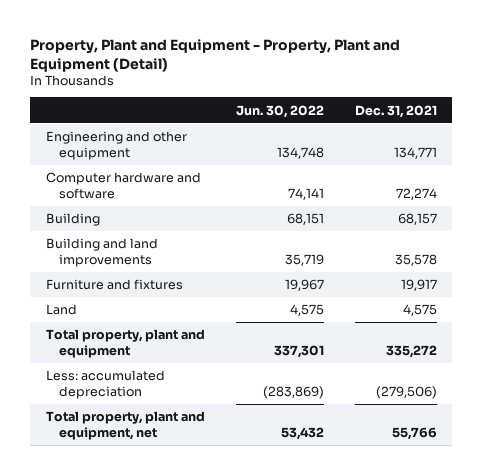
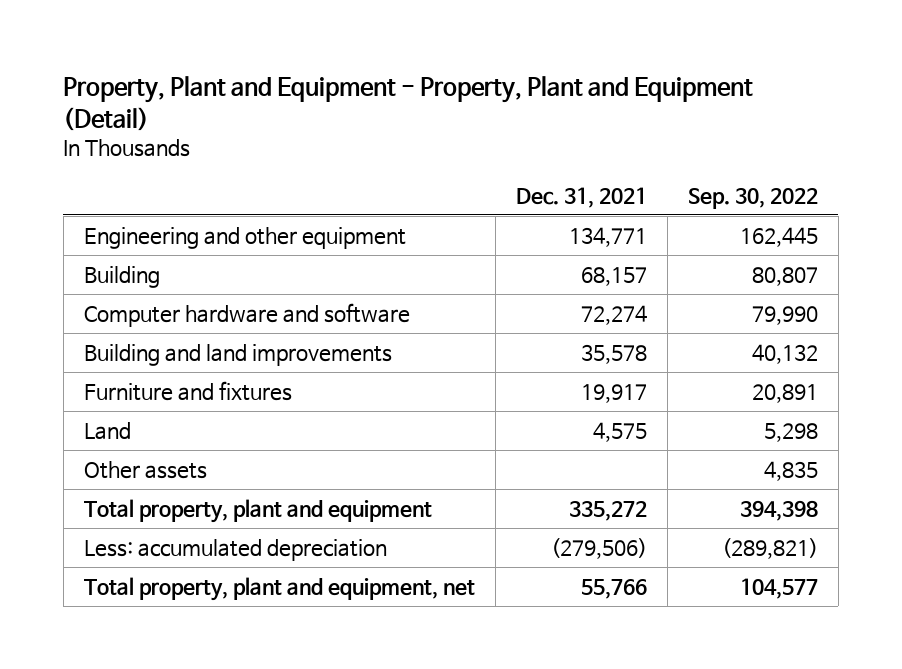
[235,104,324,118] Jun. 30, 2022 -> none
none -> [687,187,818,209] Sep. 30, 2022
[45,172,201,199] Computer hardware and software -> [83,302,410,327] Computer hardware and software
none -> [83,460,207,479] Other assets

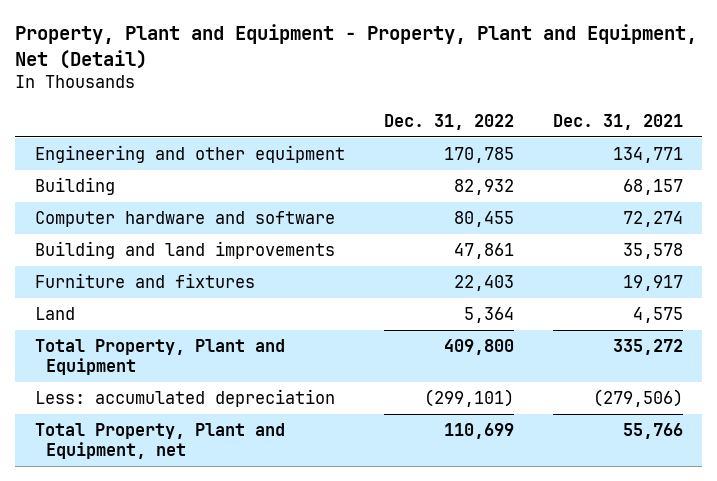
[63,76,754,132] Property, Plant and Equipment - Property, Plant and Equipment (Detail) -> [14,24,697,70] Property, Plant and Equipment - Property, Plant and Equipment, Net (Detail)
[687,187,818,209] Sep. 30, 2022 -> none
none -> [383,113,514,130] Dec. 31, 2022
[83,460,207,479] Other assets -> none
[83,498,432,523] Total property, plant and equipment -> [34,339,285,375] Total Property, Plant and Equipment
[83,576,475,601] Total property, plant and equipment, net -> [34,423,285,459] Total Property, Plant and Equipment, net

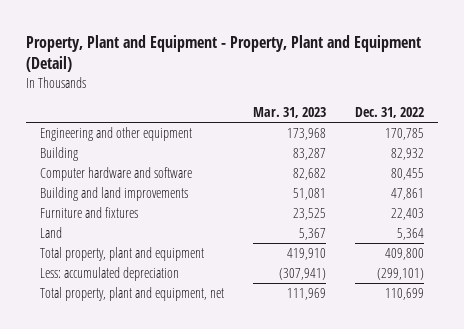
[14,24,697,70] Property, Plant and Equipment - Property, Plant and Equipment, Net (Detail) -> [25,34,421,73] Property, Plant and Equipment - Property, Plant and Equipment (Detail)
[552,113,683,130] Dec. 31, 2021 -> none
none -> [252,107,326,119] Mar. 31, 2023
[34,339,285,375] Total Property, Plant and Equipment -> [40,247,205,262] Total property, plant and equipment
[34,423,285,459] Total Property, Plant and Equipment, net -> [40,287,225,302] Total property, plant and equipment, net

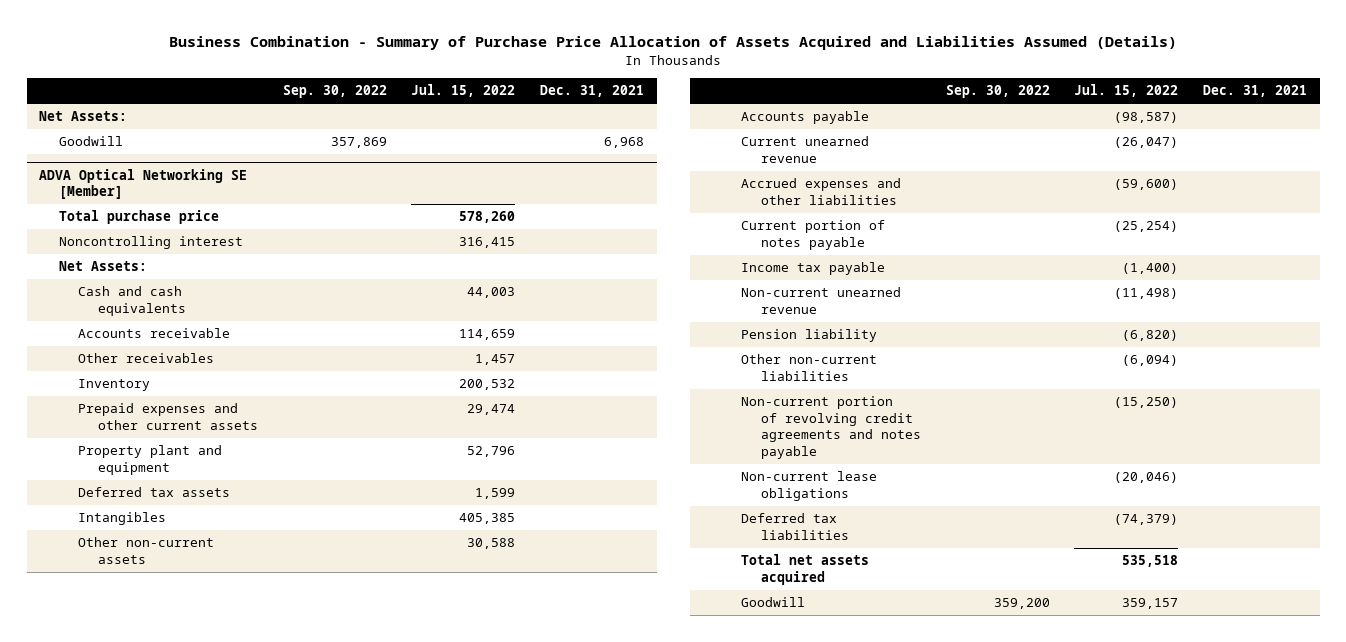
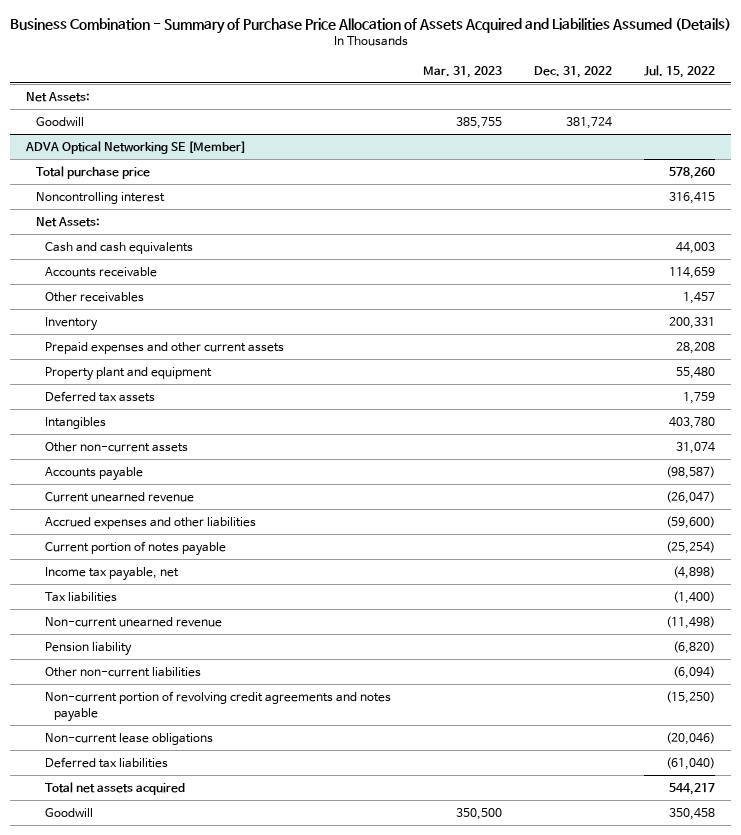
[282,85,387,99] Sep. 30, 2022 -> none
[540,85,645,98] Dec. 31, 2021 -> none
none -> [423,65,503,78] Mar. 31, 2023
none -> [534,65,613,78] Dec. 31, 2022
[459,379,516,391] 200,532 -> [669,317,716,330] 200,331
[467,404,516,416] 29,474 -> [676,342,716,355] 28,208
[467,446,516,458] 52,796 -> [676,367,716,380] 55,480
[475,488,516,500] 1,599 -> [683,392,716,405] 1,759
[459,513,516,525] 405,385 -> [669,417,716,430] 403,780
[467,538,516,550] 30,588 -> [676,442,716,455] 31,074
none -> [44,567,179,582] Income tax payable, net
[741,262,886,276] Income tax payable -> [44,592,117,603] Tax liabilities
[1114,514,1179,526] (74,379) -> [666,757,716,771] (61,040)
[1122,555,1179,568] 535,518 -> [669,783,716,796] 544,217
[1122,598,1179,610] 359,157 -> [669,808,716,821] 350,458

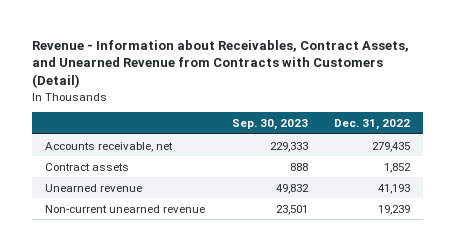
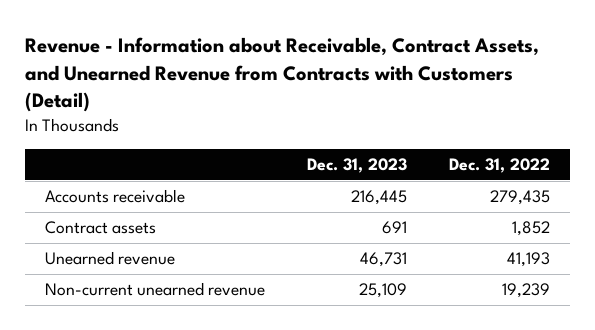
[31,39,409,89] Revenue - Information about Receivables, Contract Assets, and Unearned Revenue from Contracts with Customers (Detail) -> [24,37,539,112] Revenue - Information about Receivable, Contract Assets, and Unearned Revenue from Contracts with Customers (Detail)
[231,118,308,130] Sep. 30, 2023 -> none
none -> [307,157,408,173] Dec. 31, 2023
[45,141,174,152] Accounts receivable, net -> [45,189,186,204] Accounts receivable

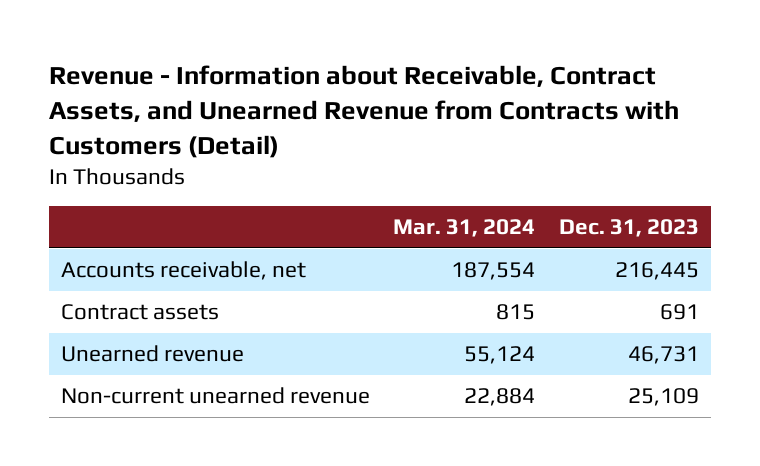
[448,157,550,173] Dec. 31, 2022 -> none
none -> [393,219,536,238] Mar. 31, 2024
[45,189,186,204] Accounts receivable -> [60,261,306,281] Accounts receivable, net

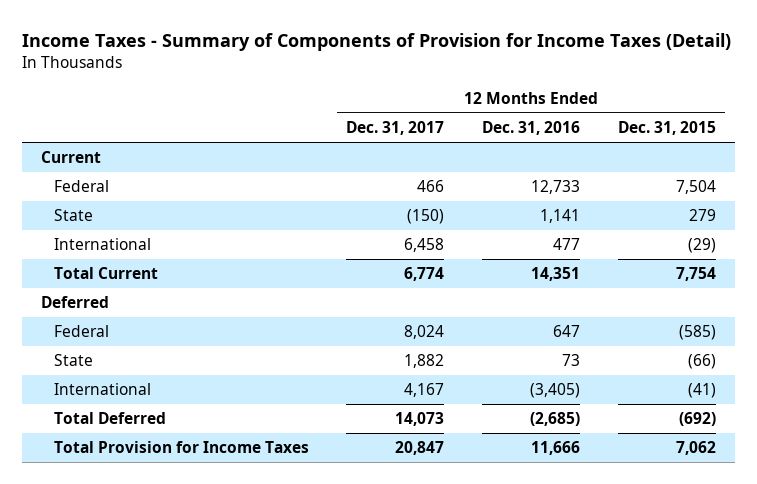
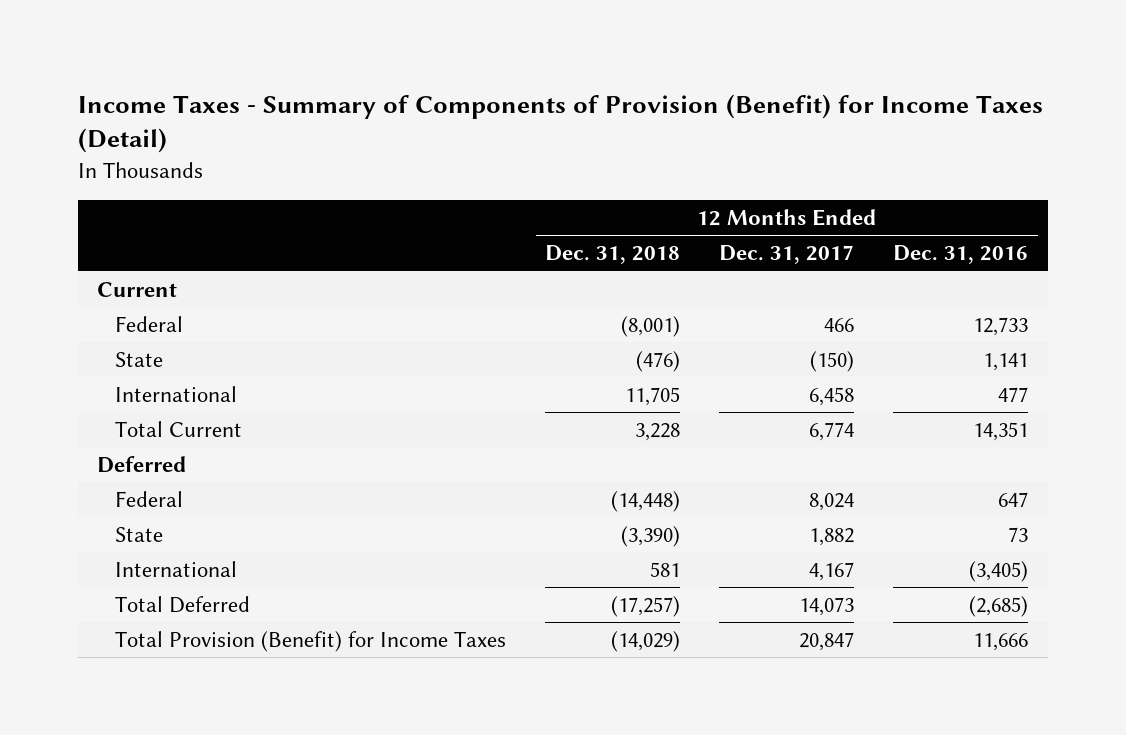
[22,32,732,51] Income Taxes - Summary of Components of Provision for Income Taxes (Detail) -> [77,93,1043,154] Income Taxes - Summary of Components of Provision (Benefit) for Income Taxes (Detail)
[617,121,716,136] Dec. 31, 2015 -> none
none -> [545,245,681,265] Dec. 31, 2018
[53,441,309,454] Total Provision for Income Taxes -> [115,630,507,652] Total Provision (Benefit) for Income Taxes

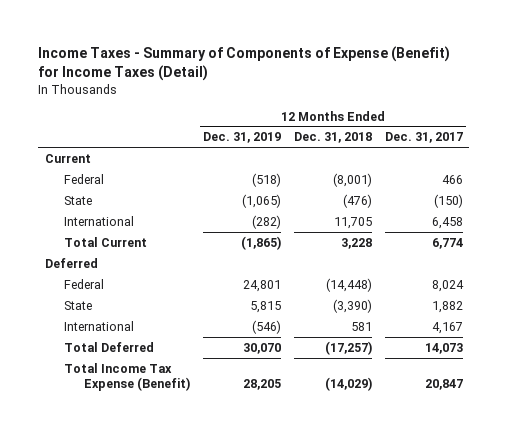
[77,93,1043,154] Income Taxes - Summary of Components of Provision (Benefit) for Income Taxes (Detail) -> [38,45,451,81] Income Taxes - Summary of Components of Expense (Benefit) for Income Taxes (Detail)
[893,245,1029,265] Dec. 31, 2016 -> none
none -> [202,132,281,144] Dec. 31, 2019
[115,630,507,652] Total Provision (Benefit) for Income Taxes -> [64,362,190,391] Total Income Tax Expense (Benefit)

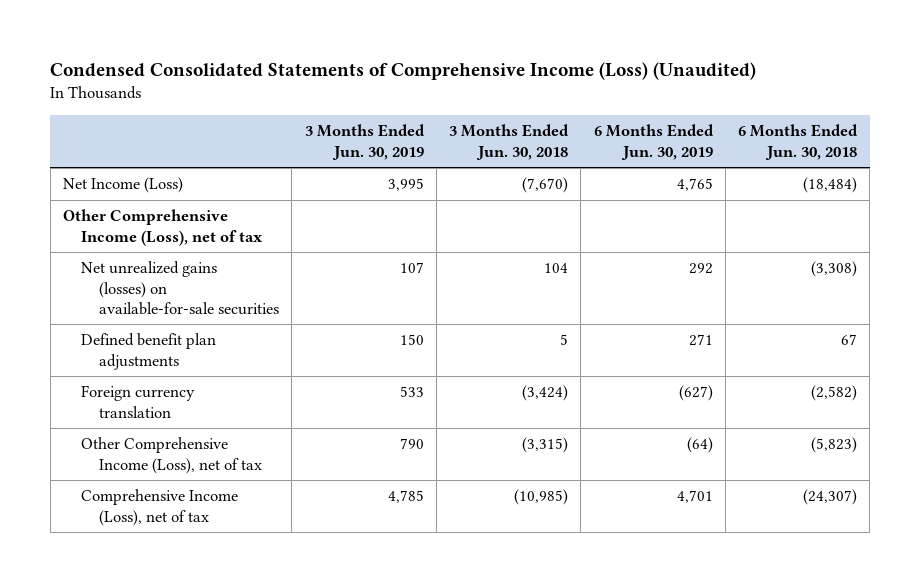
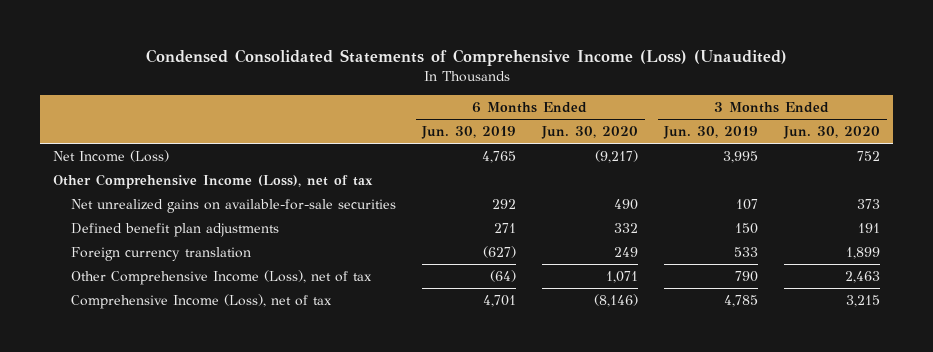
[449,124,570,160] 3 Months Ended Jun. 30, 2018 -> none
[738,124,859,160] 6 Months Ended Jun. 30, 2018 -> none
none -> [541,125,639,139] Jun. 30, 2020
none -> [783,125,881,139] Jun. 30, 2020
[81,261,280,315] Net unrealized gains (losses) on available-for-sale securities -> [71,198,397,213] Net unrealized gains on available-for-sale securities

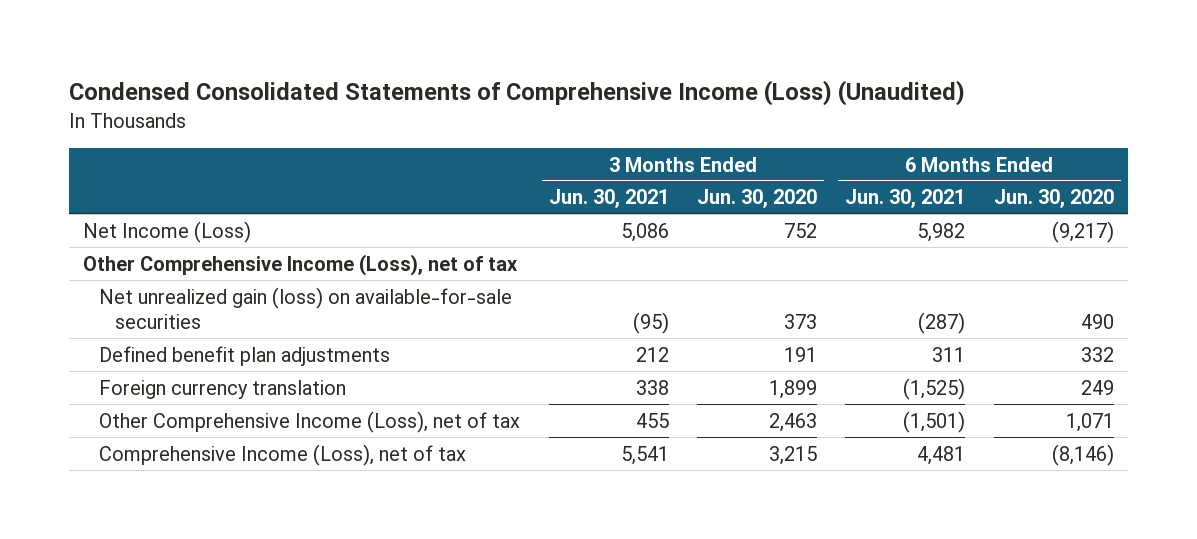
[421,125,517,139] Jun. 30, 2019 -> none
[663,125,759,139] Jun. 30, 2019 -> none
none -> [548,189,669,209] Jun. 30, 2021
none -> [845,189,966,209] Jun. 30, 2021
[71,198,397,213] Net unrealized gains on available-for-sale securities -> [99,286,513,329] Net unrealized gain (loss) on available-for-sale securities

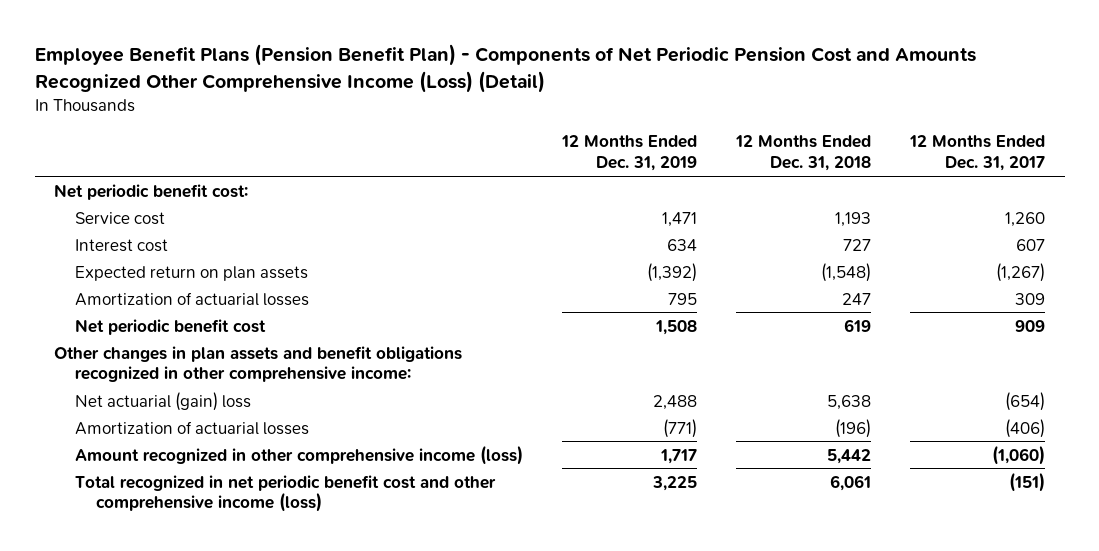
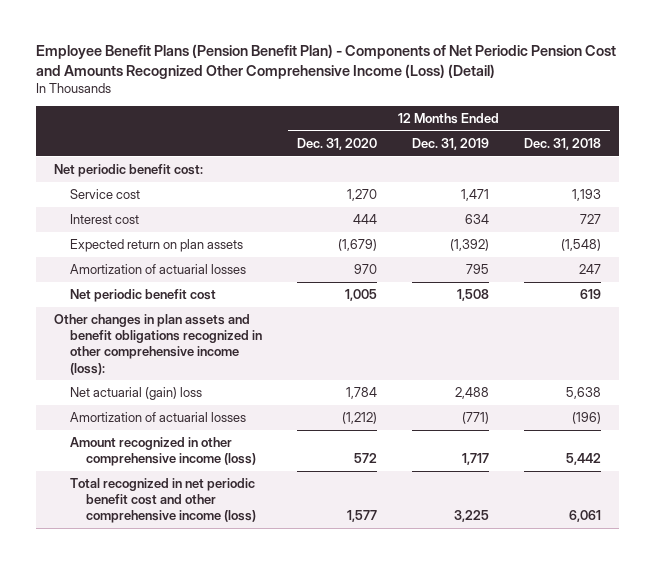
[909,135,1046,172] 12 Months Ended Dec. 31, 2017 -> none
none -> [296,138,377,151] Dec. 31, 2020
[54,345,463,383] Other changes in plan assets and benefit obligations recognized in other comprehensive income: -> [53,314,262,375] Other changes in plan assets and benefit obligations recognized in other comprehensive income (loss):

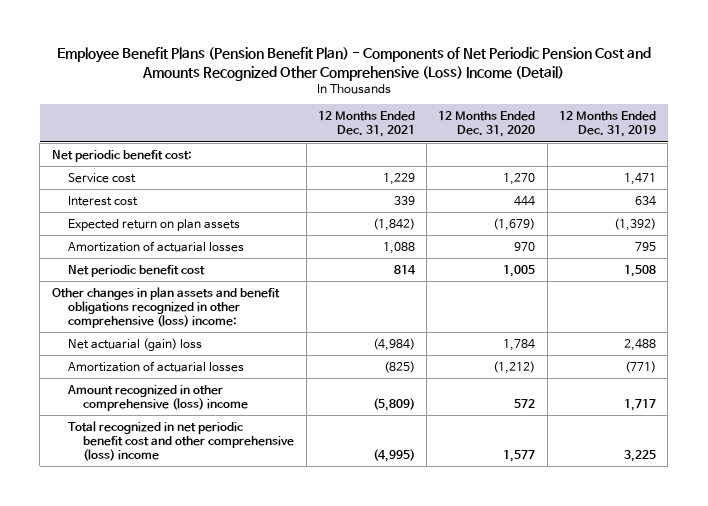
[36,43,617,79] Employee Benefit Plans (Pension Benefit Plan) - Components of Net Periodic Pension Cost and Amounts Recognized Other Comprehensive Income (Loss) (Detail) -> [56,47,651,81] Employee Benefit Plans (Pension Benefit Plan) - Components of Net Periodic Pension Cost and Amounts Recognized Other Comprehensive (Loss) Income (Detail)
[524,138,602,151] Dec. 31, 2018 -> none
none -> [317,111,415,138] 12 Months Ended Dec. 31, 2021
[53,314,262,375] Other changes in plan assets and benefit obligations recognized in other comprehensive income (loss): -> [51,286,280,328] Other changes in plan assets and benefit obligations recognized in other comprehensive (loss) income:
[69,437,257,467] Amount recognized in other comprehensive income (loss) -> [66,384,249,411] Amount recognized in other comprehensive (loss) income
[69,478,257,524] Total recognized in net periodic benefit cost and other comprehensive income (loss) -> [67,420,295,461] Total recognized in net periodic benefit cost and other comprehensive (loss) income

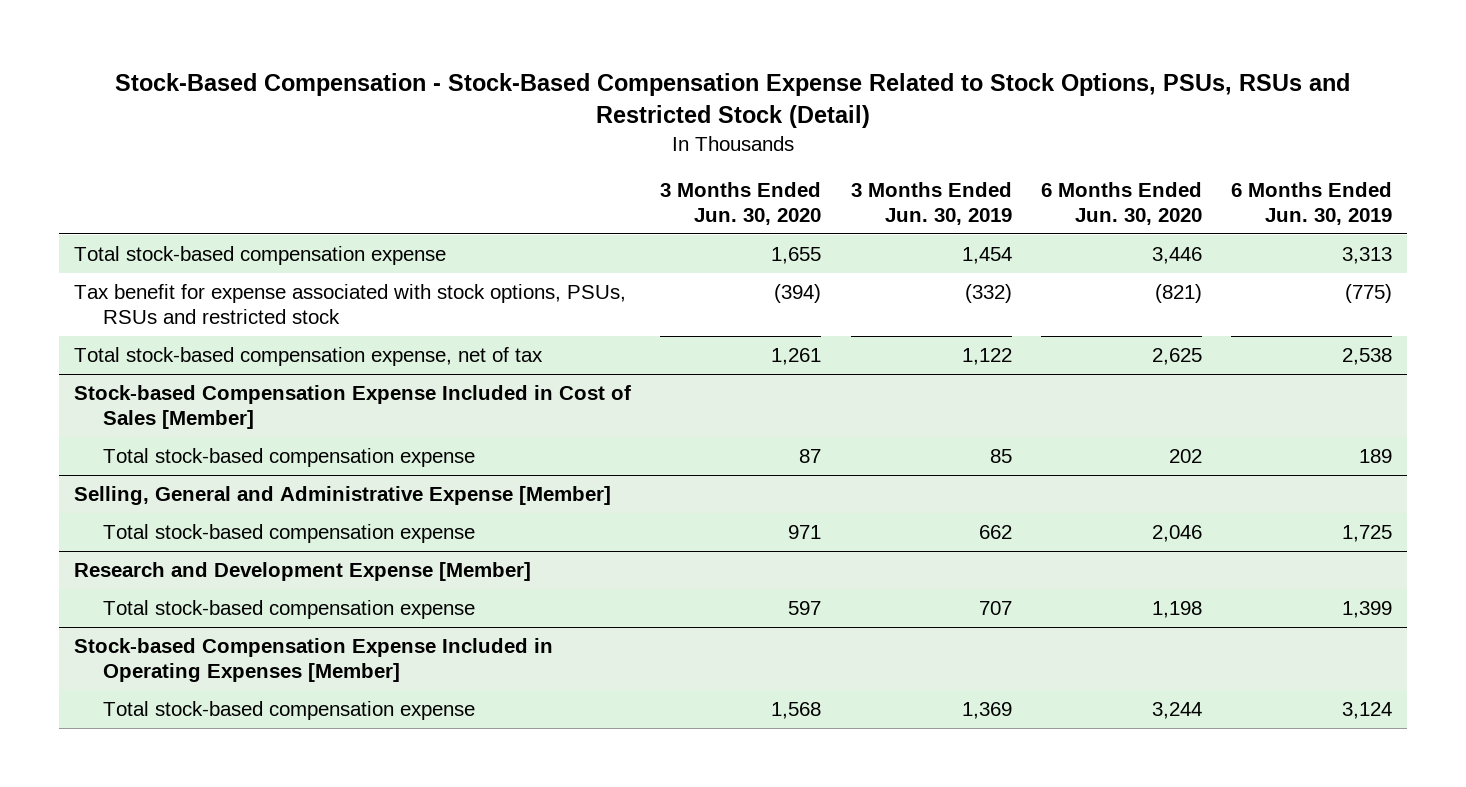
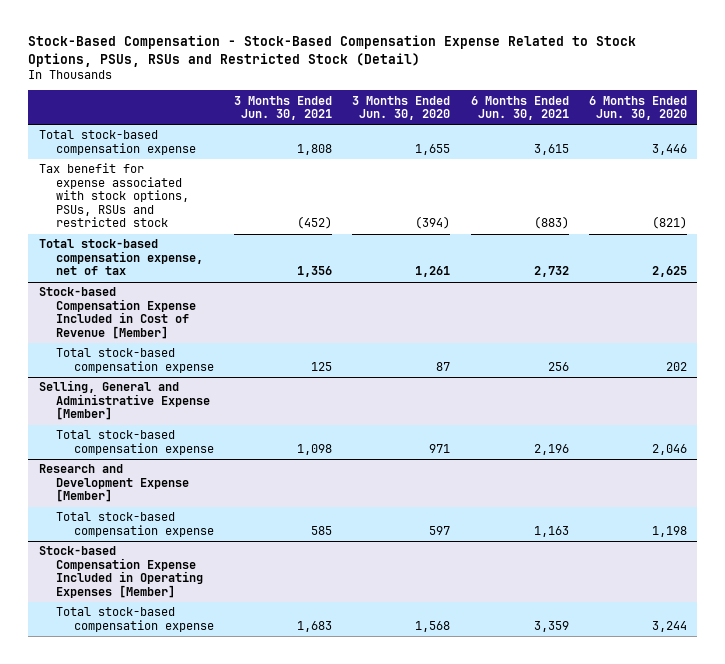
[850,182,1012,226] 3 Months Ended Jun. 30, 2019 -> none
[1231,182,1393,226] 6 Months Ended Jun. 30, 2019 -> none
none -> [233,95,332,121] 3 Months Ended Jun. 30, 2021
none -> [470,95,569,121] 6 Months Ended Jun. 30, 2021
[73,384,631,429] Stock-based Compensation Expense Included in Cost of Sales [Member] -> [38,287,197,339] Stock-based Compensation Expense Included in Cost of Revenue [Member]

